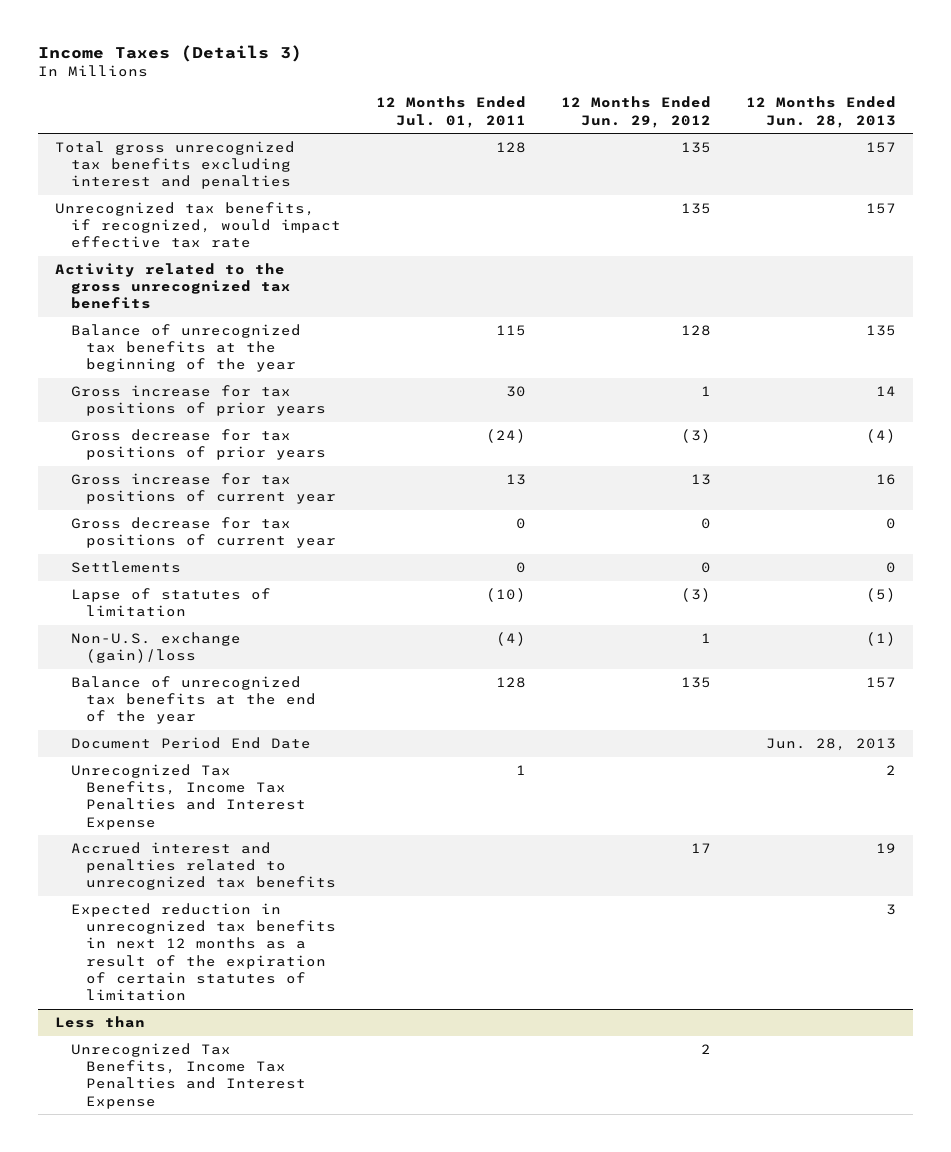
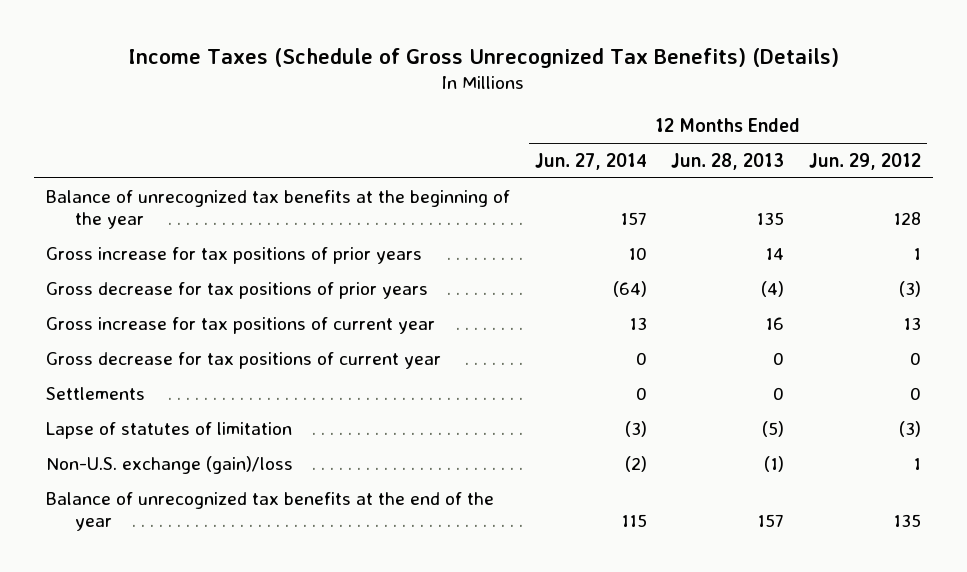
[37,45,302,63] Income Taxes (Details 3) -> [128,47,840,68] Income Taxes (Schedule of Gross Unrecognized Tax Benefits) (Details)
[375,96,526,128] 12 Months Ended Jul. 01, 2011 -> none
none -> [534,153,647,171] Jun. 27, 2014
[55,141,296,190] Total gross unrecognized tax benefits excluding interest and penalties -> none
[55,202,341,249] Unrecognized tax benefits, if recognized, would impact effective tax rate -> none
[55,263,291,310] Activity related to the gross unrecognized tax benefits -> none
[70,737,311,750] Document Period End Date -> none
[70,764,307,830] Unrecognized Tax Benefits, Income Tax Penalties and Interest Expense -> none
[70,842,337,891] Accrued interest and penalties related to unrecognized tax benefits -> none
[70,903,337,1001] Expected reduction in unrecognized tax benefits in next 12 months as a result of the expiration of certain statutes of limitation -> none
[55,1016,146,1029] Less than -> none
[70,1043,307,1109] Unrecognized Tax Benefits, Income Tax Penalties and Interest Expense -> none

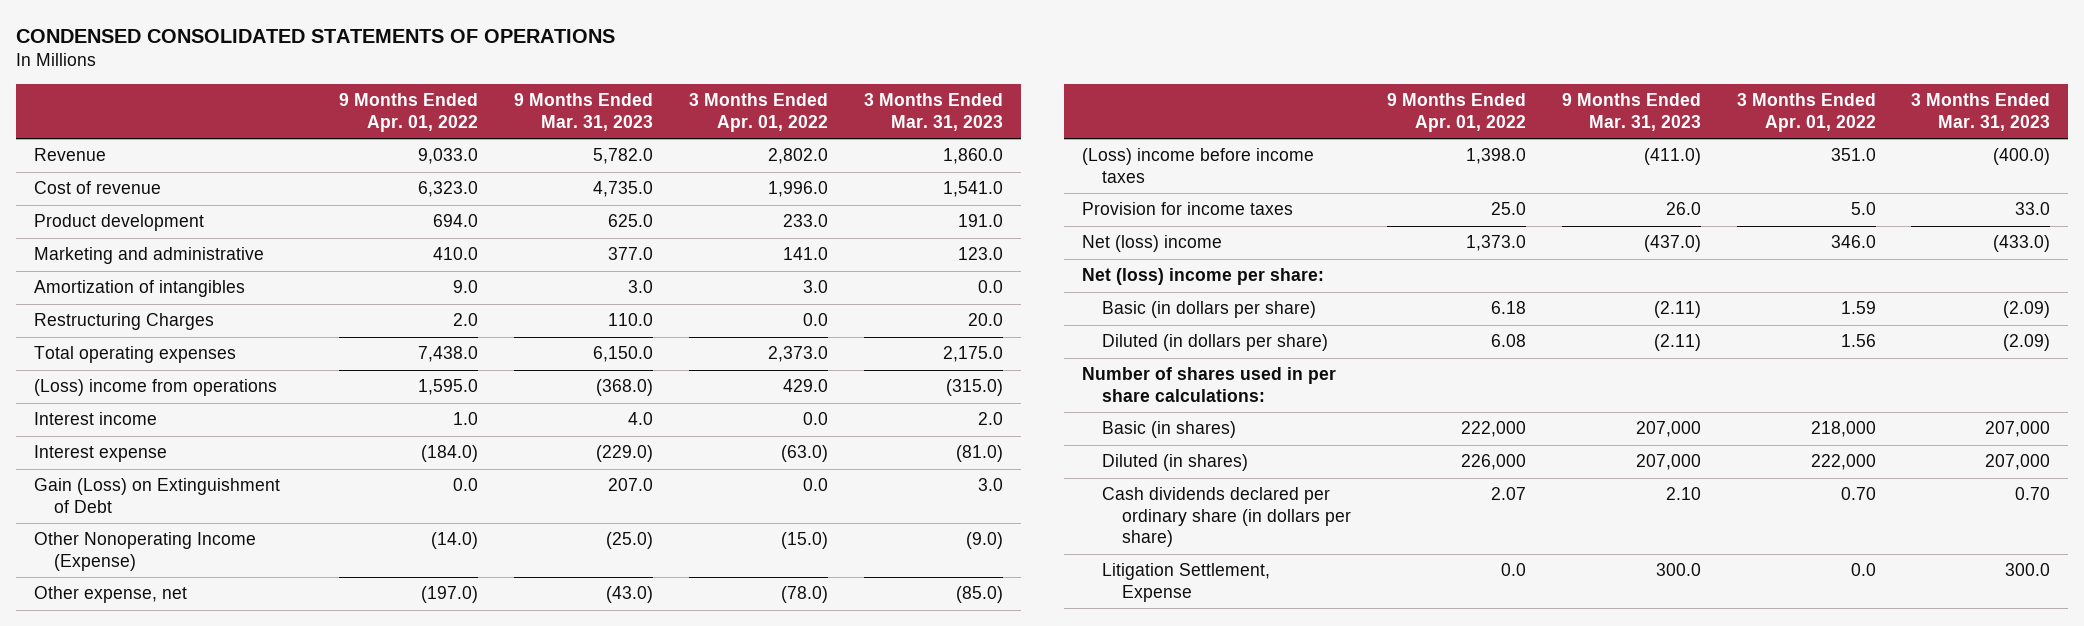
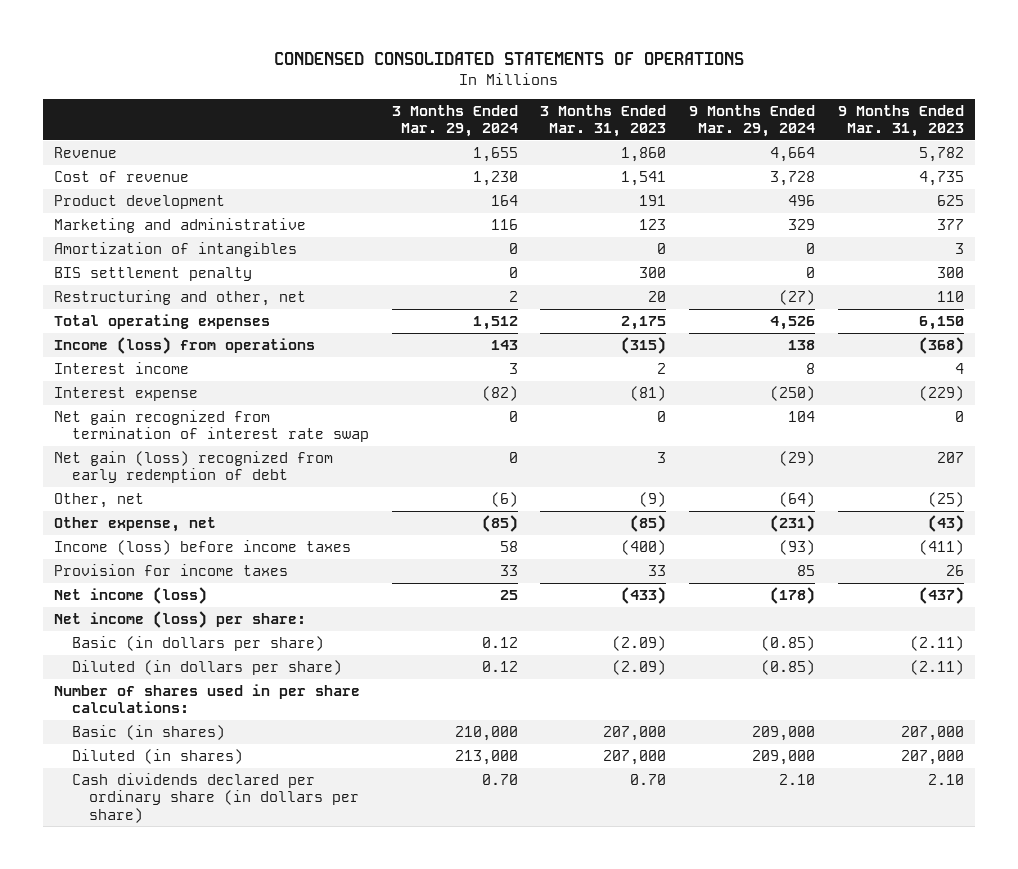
[339,93,479,132] 9 Months Ended Apr. 01, 2022 -> none
[688,93,828,132] 3 Months Ended Apr. 01, 2022 -> none
none -> [391,104,518,138] 3 Months Ended Mar. 29, 2024
none -> [688,104,815,138] 9 Months Ended Mar. 29, 2024
[34,313,215,331] Restructuring Charges -> none
[593,148,654,165] 5,782.0 -> [918,146,964,162] 5,782
[942,148,1003,165] 1,860.0 -> [621,146,667,162] 1,860
[593,181,654,198] 4,735.0 -> [918,170,964,186] 4,735
[942,181,1003,198] 1,541.0 -> [621,170,667,186] 1,541
[608,214,654,228] 625.0 -> [936,194,964,206] 625
[957,214,1003,228] 191.0 -> [639,194,667,206] 191
[608,247,654,261] 377.0 -> [936,218,964,230] 377
[957,247,1003,261] 123.0 -> [639,218,667,230] 123
[628,280,654,294] 3.0 -> [954,242,964,254] 3
[977,280,1003,294] 0.0 -> [657,242,667,254] 0
none -> [54,266,253,281] BIS settlement penalty
none -> [54,289,307,306] Restructuring and other, net
[593,346,654,363] 6,150.0 -> [918,315,964,330] 6,150
[942,346,1003,363] 2,175.0 -> [621,315,667,330] 2,175
[34,379,278,397] (Loss) income from operations -> [54,336,316,354] Income (loss) from operations
[596,379,654,397] (368.0) -> [918,336,964,354] (368)
[945,379,1003,397] (315.0) -> [621,336,667,354] (315)
[628,412,654,426] 4.0 -> [954,362,964,374] 4
[977,412,1003,426] 2.0 -> [657,362,667,374] 2
[596,445,654,463] (229.0) -> [918,385,964,401] (229)
[955,445,1003,463] (81.0) -> [630,385,667,401] (81)
none -> [54,409,369,443] Net gain recognized from termination of interest rate swap
[34,478,281,513] Gain (Loss) on Extinguishment of Debt -> [54,450,334,484] Net gain (loss) recognized from early redemption of debt
[608,478,654,492] 207.0 -> [936,451,964,463] 207
[977,478,1003,492] 3.0 -> [657,451,667,463] 3
[34,532,257,571] Other Nonoperating Income (Expense) -> [54,492,145,508] Other, net
[606,532,654,550] (25.0) -> [927,491,964,507] (25)
[965,532,1003,550] (9.0) -> [639,491,667,507] (9)
[606,586,654,604] (43.0) -> [927,514,964,532] (43)
[955,586,1003,604] (85.0) -> [630,514,667,532] (85)
[1081,148,1314,183] (Loss) income before income taxes -> [54,539,352,555] Income (loss) before income taxes
[1643,148,1701,166] (411.0) -> [918,539,964,555] (411)
[1993,148,2051,166] (400.0) -> [621,539,667,555] (400)
[1665,202,1701,216] 26.0 -> [945,564,964,576] 26
[2015,202,2051,216] 33.0 -> [648,564,667,576] 33
[1081,235,1222,253] Net (loss) income -> [54,586,208,604] Net income (loss)
[1643,235,1701,253] (437.0) -> [918,586,964,604] (437)
[1993,235,2051,253] (433.0) -> [621,586,667,604] (433)
[1081,268,1324,286] Net (loss) income per share: -> [54,610,307,628] Net income (loss) per share:
[1101,563,1270,602] Litigation Settlement, Expense -> none

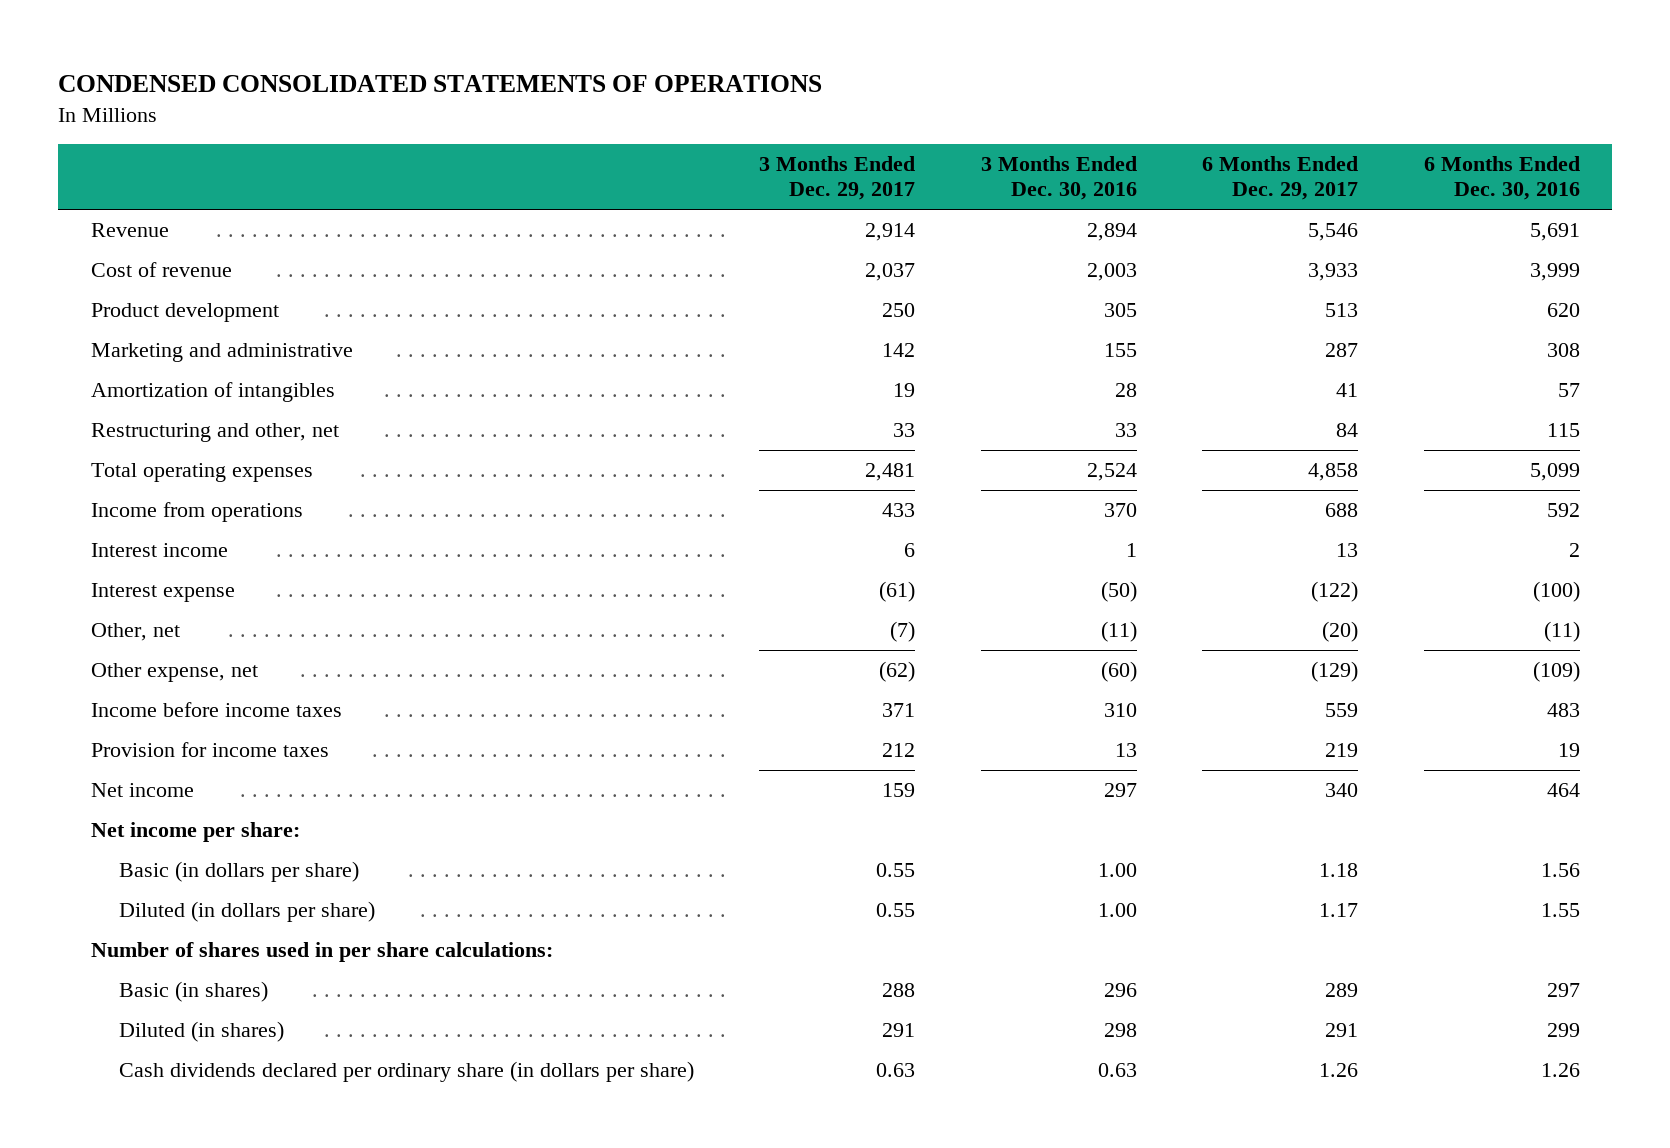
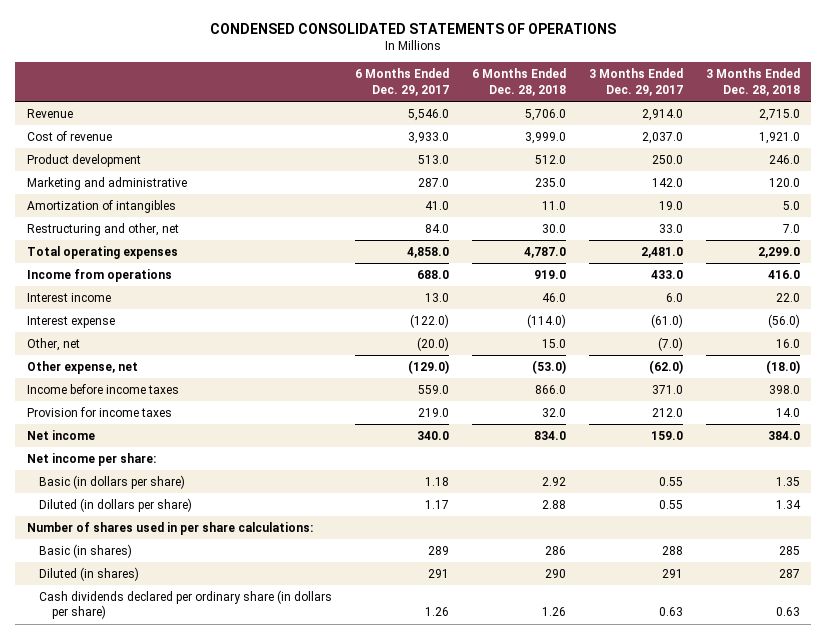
[980,155,1137,201] 3 Months Ended Dec. 30, 2016 -> none
[1423,155,1580,201] 6 Months Ended Dec. 30, 2016 -> none
none -> [472,68,567,96] 6 Months Ended Dec. 28, 2018
none -> [705,68,800,96] 3 Months Ended Dec. 28, 2018
[865,223,916,242] 2,914 -> [641,108,683,121] 2,914.0
[1308,223,1359,242] 5,546 -> [408,108,450,121] 5,546.0
[865,263,916,282] 2,037 -> [641,131,683,144] 2,037.0
[1308,263,1359,282] 3,933 -> [408,131,450,144] 3,933.0
[882,303,916,318] 250 -> [651,154,683,164] 250.0
[1325,303,1359,318] 513 -> [418,154,450,164] 513.0
[882,343,916,358] 142 -> [651,177,683,187] 142.0
[1325,343,1359,358] 287 -> [418,177,450,187] 287.0
[893,383,916,398] 19 -> [658,200,683,210] 19.0
[1336,383,1359,398] 41 -> [425,200,450,210] 41.0
[893,423,916,438] 33 -> [658,223,683,233] 33.0
[1336,423,1359,438] 84 -> [425,223,450,233] 84.0
[865,463,916,482] 2,481 -> [640,246,683,258] 2,481.0
[1308,463,1359,482] 4,858 -> [407,246,450,258] 4,858.0
[882,503,916,518] 433 -> [650,269,683,279] 433.0
[1325,503,1359,518] 688 -> [417,269,450,279] 688.0
[904,543,916,558] 6 -> [665,292,683,302] 6.0
[1336,543,1359,558] 13 -> [425,292,450,302] 13.0
[879,581,916,603] (61) -> [650,313,683,328] (61.0)
[1311,581,1359,603] (122) -> [410,313,450,328] (122.0)
[890,621,916,643] (7) -> [657,336,683,351] (7.0)
[1322,621,1359,643] (20) -> [417,336,450,351] (20.0)
[879,661,916,683] (62) -> [648,359,683,374] (62.0)
[1311,661,1359,683] (129) -> [408,359,450,374] (129.0)
[882,703,916,718] 371 -> [651,384,683,394] 371.0
[1325,703,1359,718] 559 -> [418,384,450,394] 559.0
[882,743,916,758] 212 -> [651,407,683,417] 212.0
[1325,743,1359,758] 219 -> [418,407,450,417] 219.0
[882,783,916,798] 159 -> [650,430,683,440] 159.0
[1325,783,1359,798] 340 -> [417,430,450,440] 340.0

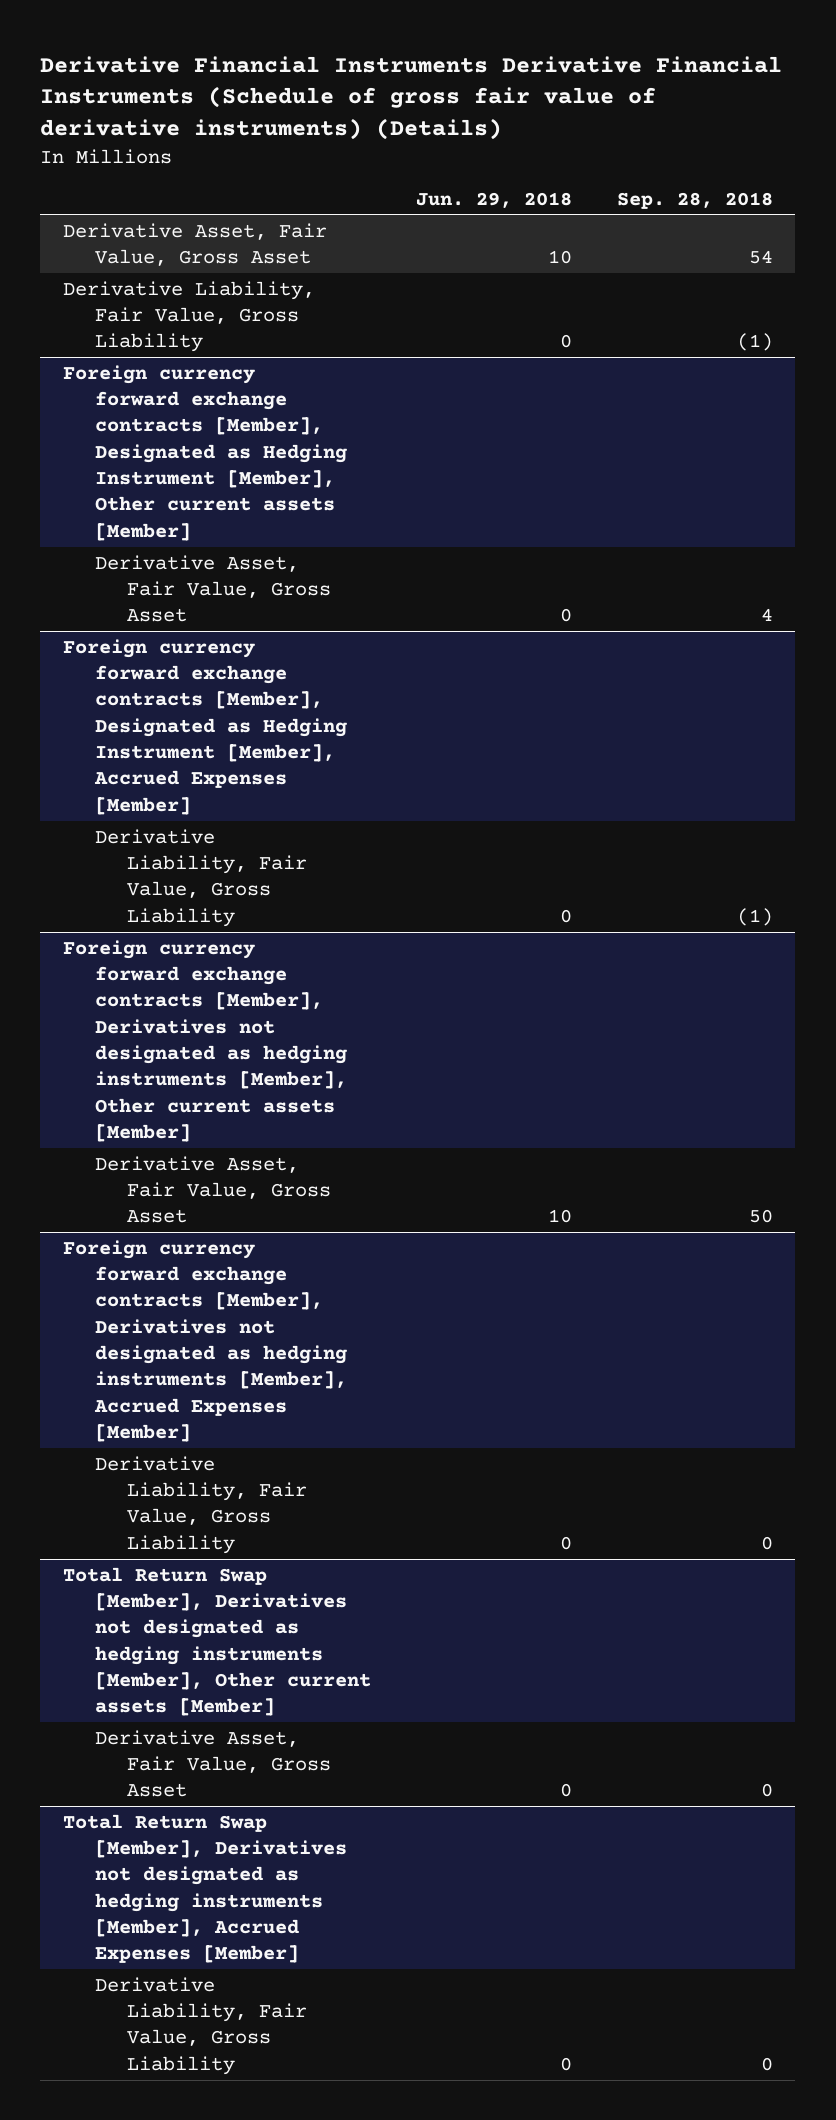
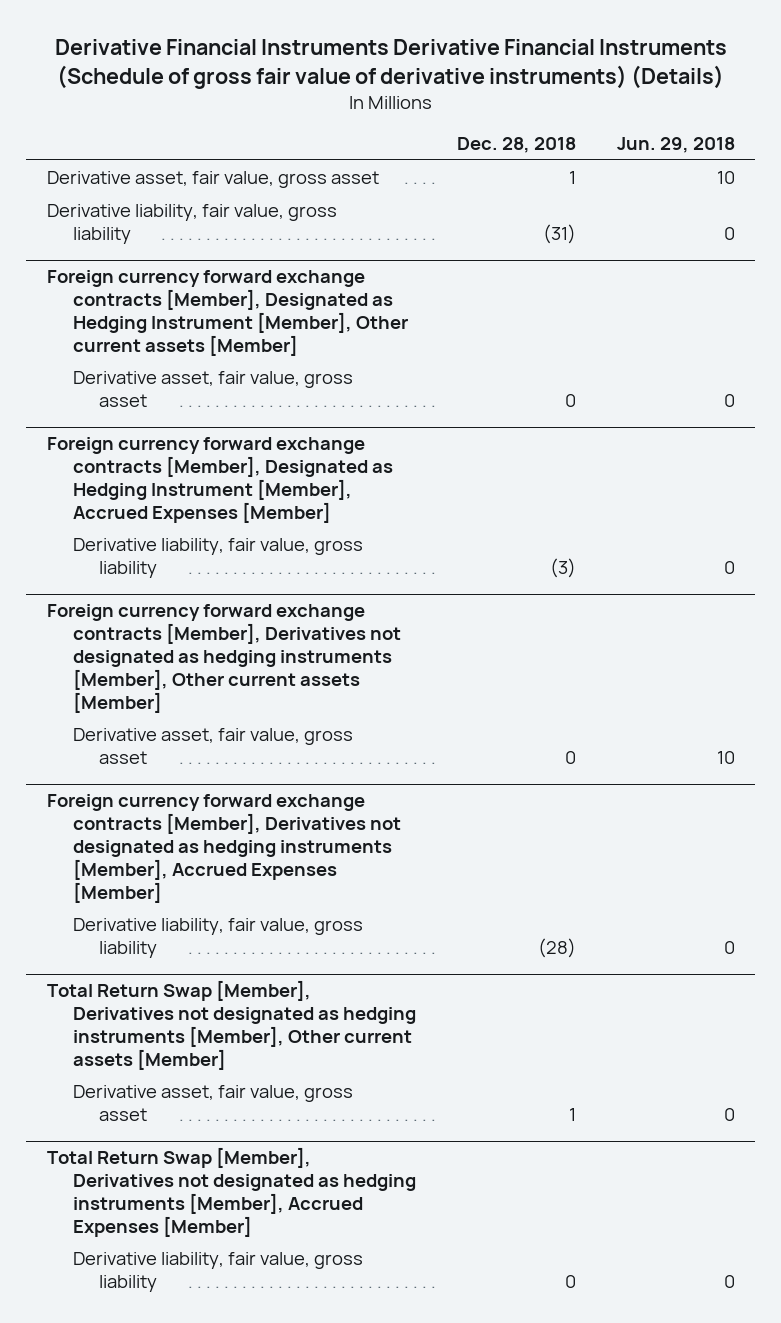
[616,191,773,209] Sep. 28, 2018 -> none
none -> [456,136,576,153] Dec. 28, 2018
[62,222,327,267] Derivative Asset, Fair Value, Gross Asset -> [46,171,379,189] Derivative asset, fair value, gross asset
[62,280,315,353] Derivative Liability, Fair Value, Gross Liability -> [46,204,337,244] Derivative liability, fair value, gross liability
[94,554,331,623] Derivative Asset, Fair Value, Gross Asset -> [72,371,353,407] Derivative asset, fair value, gross asset
[94,828,307,927] Derivative Liability, Fair Value, Gross Liability -> [72,538,363,578] Derivative liability, fair value, gross liability
[94,1155,331,1224] Derivative Asset, Fair Value, Gross Asset -> [72,728,353,764] Derivative asset, fair value, gross asset
[94,1455,307,1554] Derivative Liability, Fair Value, Gross Liability -> [72,918,363,958] Derivative liability, fair value, gross liability
[94,1729,331,1798] Derivative Asset, Fair Value, Gross Asset -> [72,1085,353,1121] Derivative asset, fair value, gross asset
[94,1976,307,2075] Derivative Liability, Fair Value, Gross Liability -> [72,1252,363,1292] Derivative liability, fair value, gross liability

